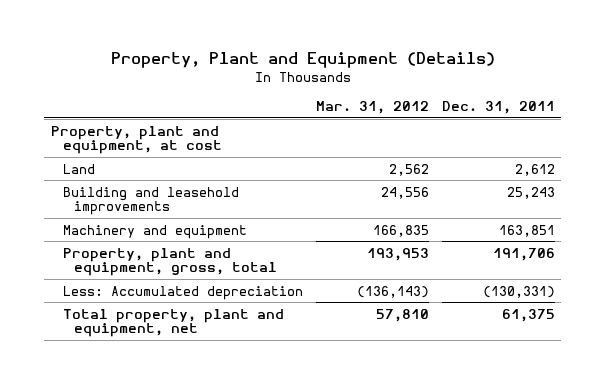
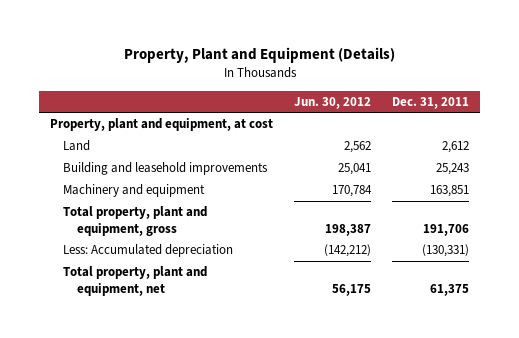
[315,101,429,115] Mar. 31, 2012 -> none
none -> [294,96,372,109] Jun. 30, 2012
[62,247,278,277] Property, plant and equipment, gross, total -> [63,206,208,236] Total property, plant and equipment, gross

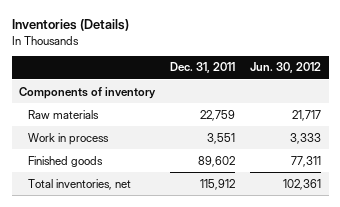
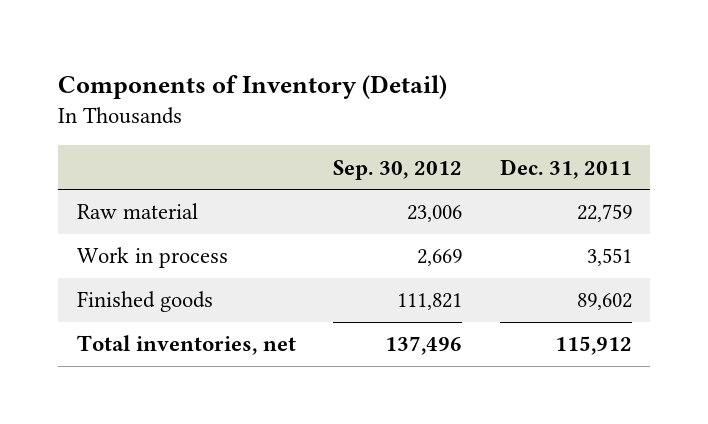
[11,19,129,32] Inventories (Details) -> [58,74,448,99] Components of Inventory (Detail)
[250,62,322,74] Jun. 30, 2012 -> none
none -> [333,159,463,180] Sep. 30, 2012
[19,86,157,99] Components of inventory -> none
[28,109,100,119] Raw materials -> [76,203,198,220] Raw material

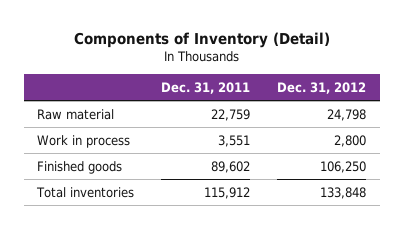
[333,159,463,180] Sep. 30, 2012 -> none
none -> [277,81,367,94] Dec. 31, 2012
[76,335,296,356] Total inventories, net -> [36,186,135,198] Total inventories

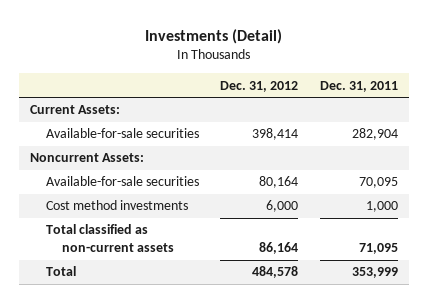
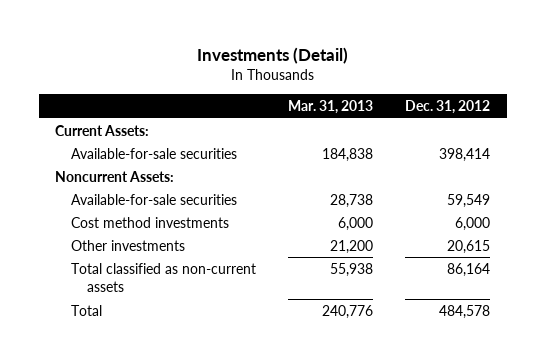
[319,80,398,92] Dec. 31, 2011 -> none
none -> [288,99,374,114] Mar. 31, 2013
[259,176,299,189] 80,164 -> [447,193,491,208] 59,549
none -> [70,239,185,251] Other investments

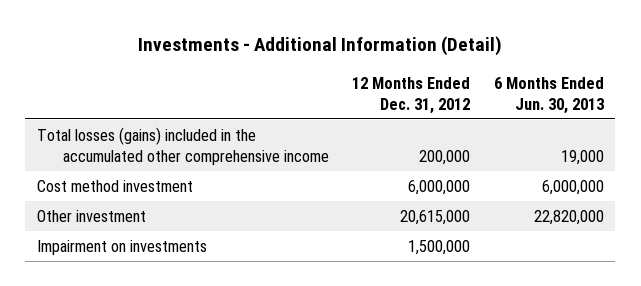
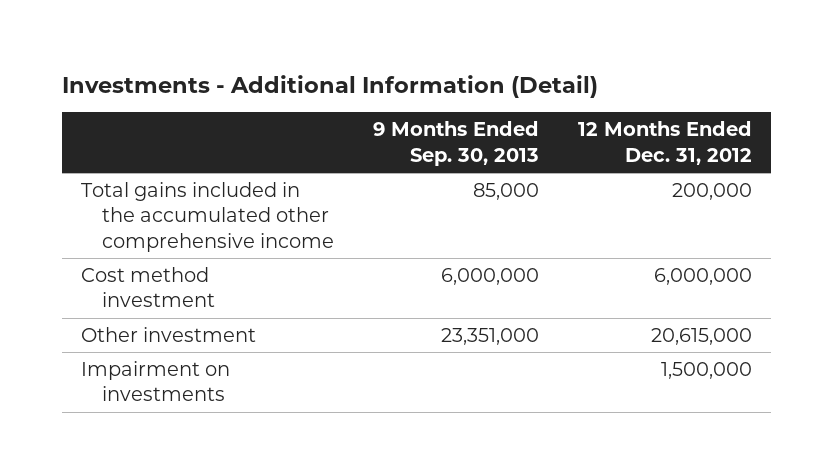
[493,76,604,114] 6 Months Ended Jun. 30, 2013 -> none
none -> [372,121,539,166] 9 Months Ended Sep. 30, 2013
[36,127,329,165] Total losses (gains) included in the accumulated other comprehensive income -> [81,181,335,253] Total gains included in the accumulated other comprehensive income

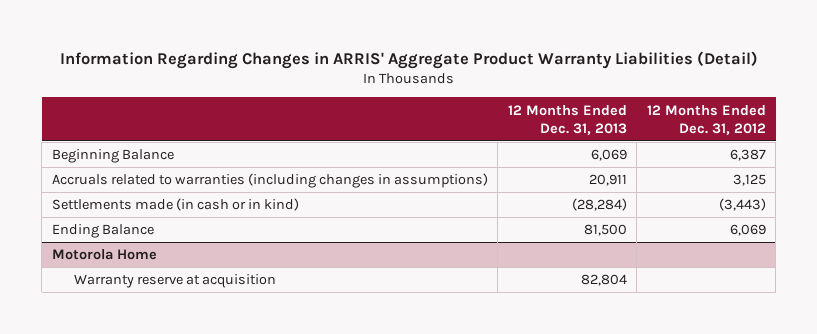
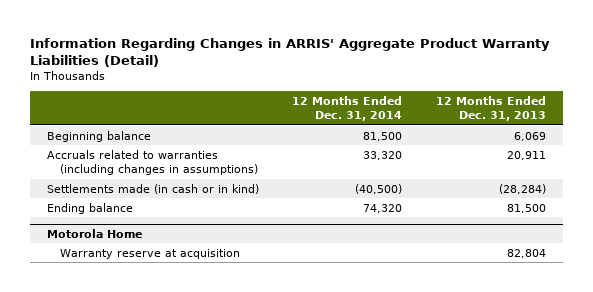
[646,104,766,135] 12 Months Ended Dec. 31, 2012 -> none
none -> [292,95,403,122] 12 Months Ended Dec. 31, 2014
[51,149,174,164] Beginning Balance -> [46,130,151,142] Beginning balance
[51,224,154,239] Ending Balance -> [46,202,133,214] Ending balance

